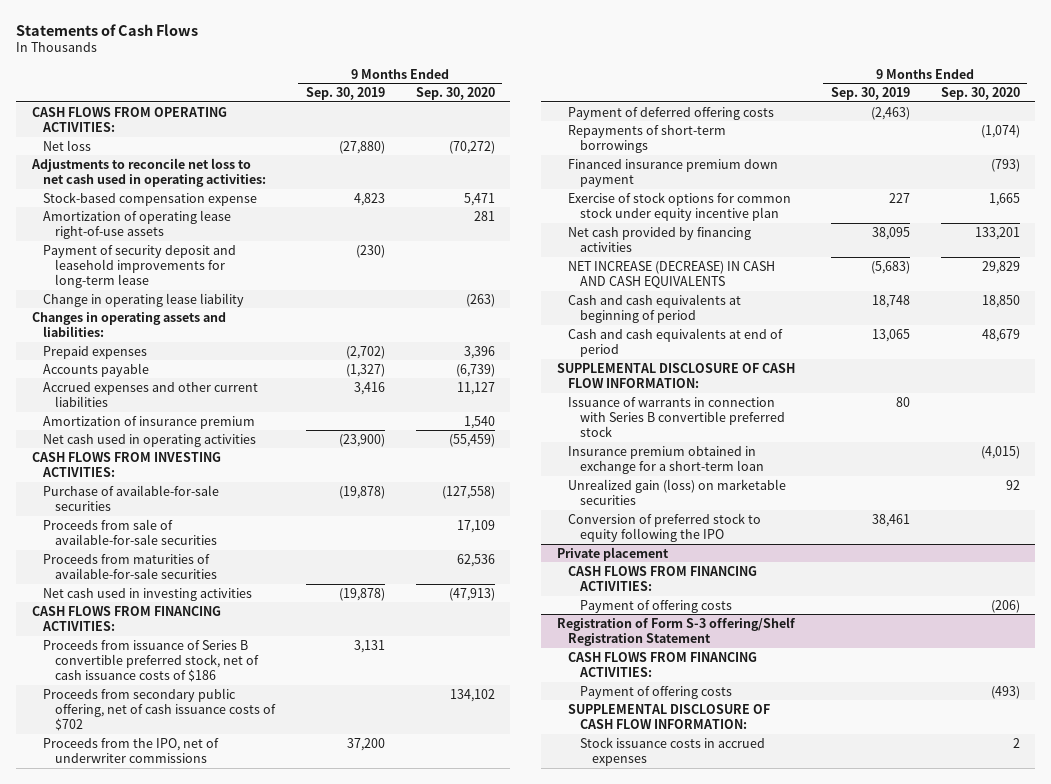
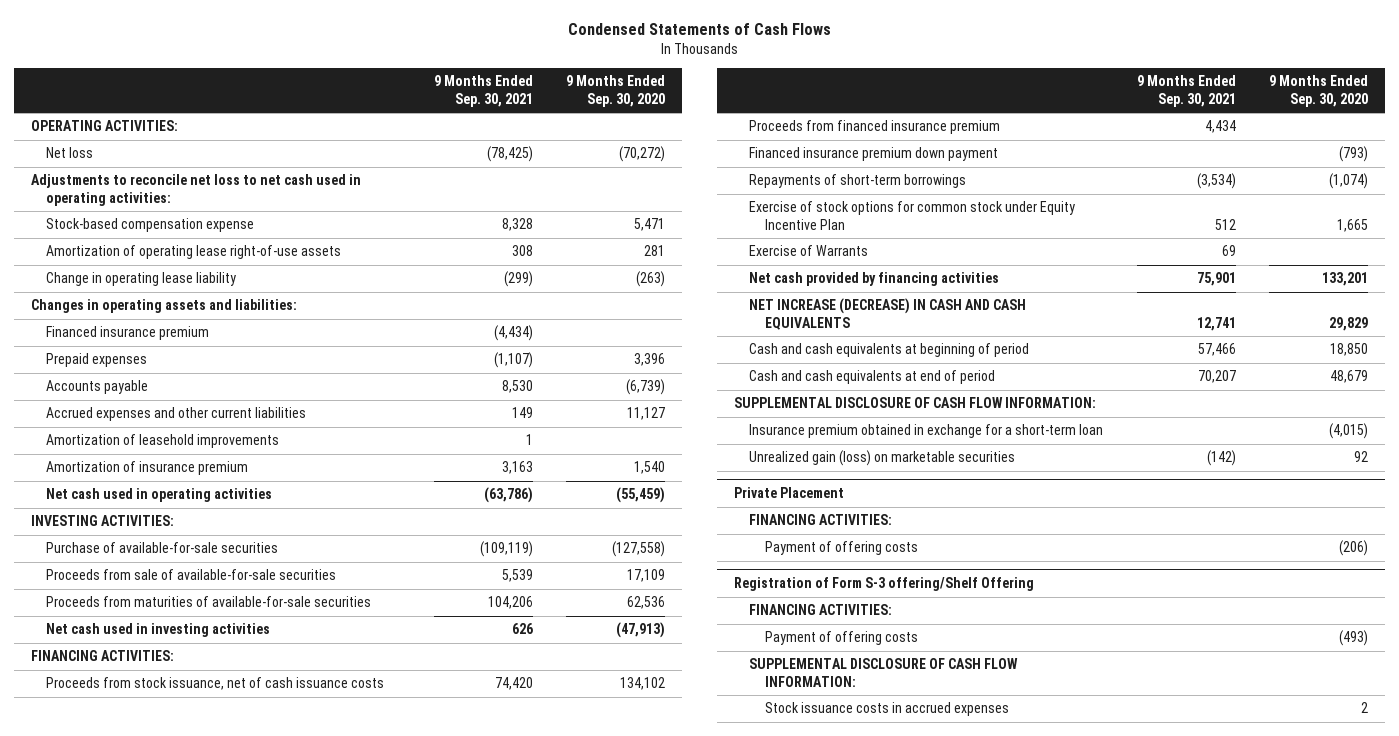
[16,23,199,36] Statements of Cash Flows -> [567,23,831,36] Condensed Statements of Cash Flows
[305,87,385,101] Sep. 30, 2019 -> none
none -> [433,75,533,108] 9 Months Ended Sep. 30, 2021
[31,106,227,133] CASH FLOWS FROM OPERATING ACTIVITIES: -> [30,120,178,132] OPERATING ACTIVITIES:
[43,244,237,289] Payment of security deposit and leasehold improvements for long-term lease -> none
none -> [46,326,210,341] Financed insurance premium
none -> [46,434,280,449] Amortization of leasehold improvements
[31,451,221,478] CASH FLOWS FROM INVESTING ACTIVITIES: -> [30,515,174,527] INVESTING ACTIVITIES:
[43,639,260,683] Proceeds from issuance of Series B convertible preferred stock, net of cash issuance costs of $186 -> none
[43,737,220,764] Proceeds from the IPO, net of underwriter commissions -> none
[568,106,775,120] Payment of deferred offering costs -> none
[31,605,221,632] CASH FLOWS FROM FINANCING ACTIVITIES: -> [30,650,174,662] FINANCING ACTIVITIES:
[43,687,277,732] Proceeds from secondary public offering, net of cash issuance costs of $702 -> [46,677,385,691] Proceeds from stock issuance, net of cash issuance costs
none -> [749,120,1001,135] Proceeds from financed insurance premium
[568,124,727,154] Repayments of short-term borrowings -> [749,174,967,189] Repayments of short-term borrowings
[568,191,792,222] Exercise of stock options for common stock under equity incentive plan -> [749,201,1076,231] Exercise of stock options for common stock under Equity Incentive Plan
none -> [749,245,869,257] Exercise of Warrants
[568,396,786,438] Issuance of warrants in connection with Series B convertible preferred stock -> none
[568,512,762,543] Conversion of preferred stock to equity following the IPO -> none
[556,546,669,561] Private placement -> [733,487,844,499] Private Placement
[568,565,758,592] CASH FLOWS FROM FINANCING ACTIVITIES: -> [749,514,893,526] FINANCING ACTIVITIES:
[556,616,796,647] Registration of Form S-3 offering/Shelf Registration Statement -> [733,577,1034,592] Registration of Form S-3 offering/Shelf Offering
[568,651,758,678] CASH FLOWS FROM FINANCING ACTIVITIES: -> [749,604,893,616] FINANCING ACTIVITIES:

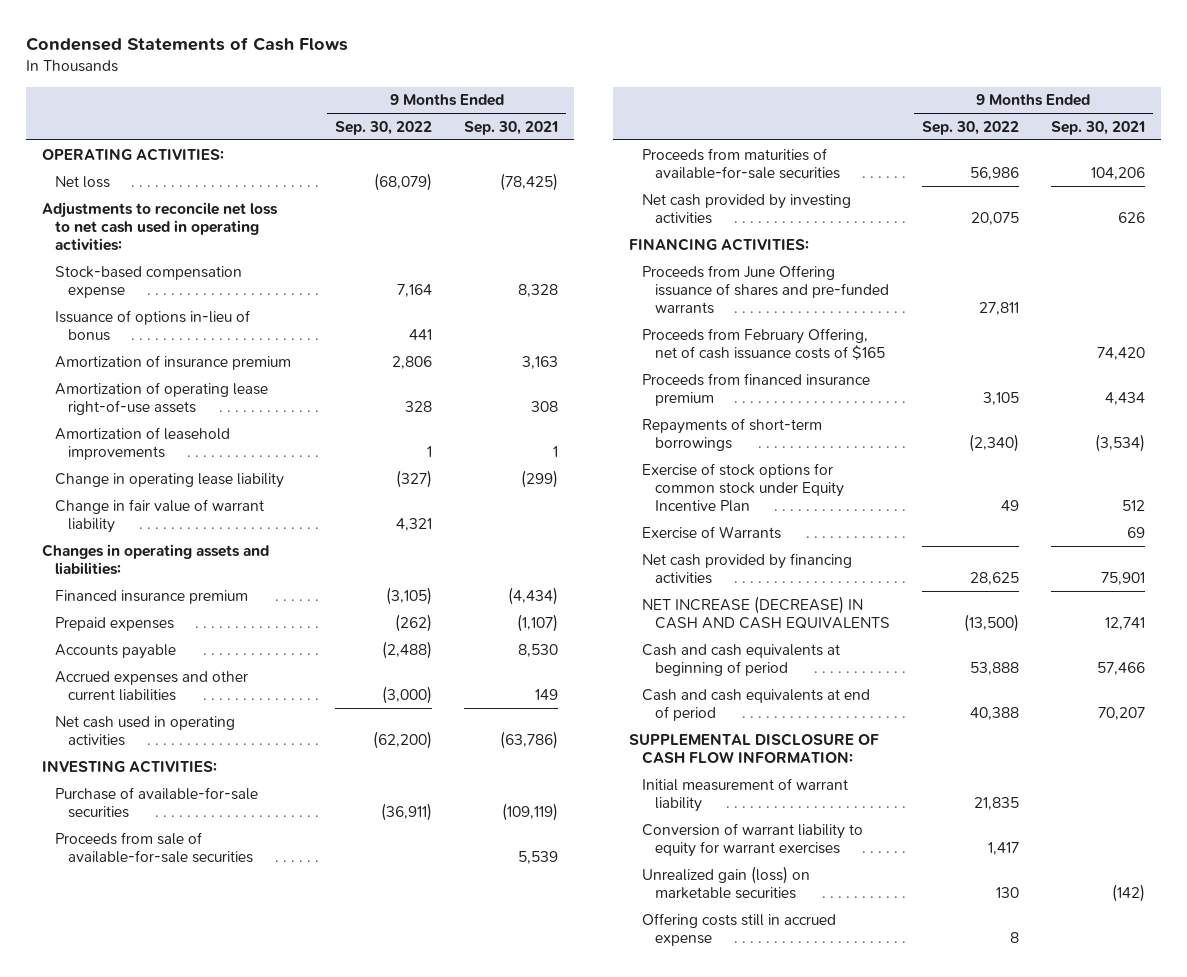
[566,75,666,108] 9 Months Ended Sep. 30, 2020 -> none
none -> [335,120,433,135] Sep. 30, 2022
none -> [55,309,251,341] Issuance of options in-lieu of bonus
[46,461,249,476] Amortization of insurance premium -> [55,354,292,370] Amortization of insurance premium
[46,434,280,449] Amortization of leasehold improvements -> [55,426,231,460] Amortization of leasehold improvements
none -> [55,498,265,533] Change in fair value of warrant liability
[46,623,271,638] Net cash used in investing activities -> [641,193,851,224] Net cash provided by investing activities
none -> [641,264,889,315] Proceeds from June Offering issuance of shares and pre-funded warrants
[46,677,385,691] Proceeds from stock issuance, net of cash issuance costs -> [641,327,885,360] Proceeds from February Offering, net of cash issuance costs of $165
[749,147,999,162] Financed insurance premium down payment -> none
[749,424,1104,439] Insurance premium obtained in exchange for a short-term loan -> none
none -> [641,777,848,812] Initial measurement of warrant liability
none -> [641,822,863,857] Conversion of warrant liability to equity for warrant exercises
[733,487,844,499] Private Placement -> none
[749,514,893,526] FINANCING ACTIVITIES: -> none
[764,541,918,556] Payment of offering costs -> none
[733,577,1034,592] Registration of Form S-3 offering/Shelf Offering -> none
[749,604,893,616] FINANCING ACTIVITIES: -> none
[764,631,918,646] Payment of offering costs -> none
[749,658,1019,688] SUPPLEMENTAL DISCLOSURE OF CASH FLOW INFORMATION: -> none
[764,702,1009,717] Stock issuance costs in accrued expenses -> [641,912,836,946] Offering costs still in accrued expense

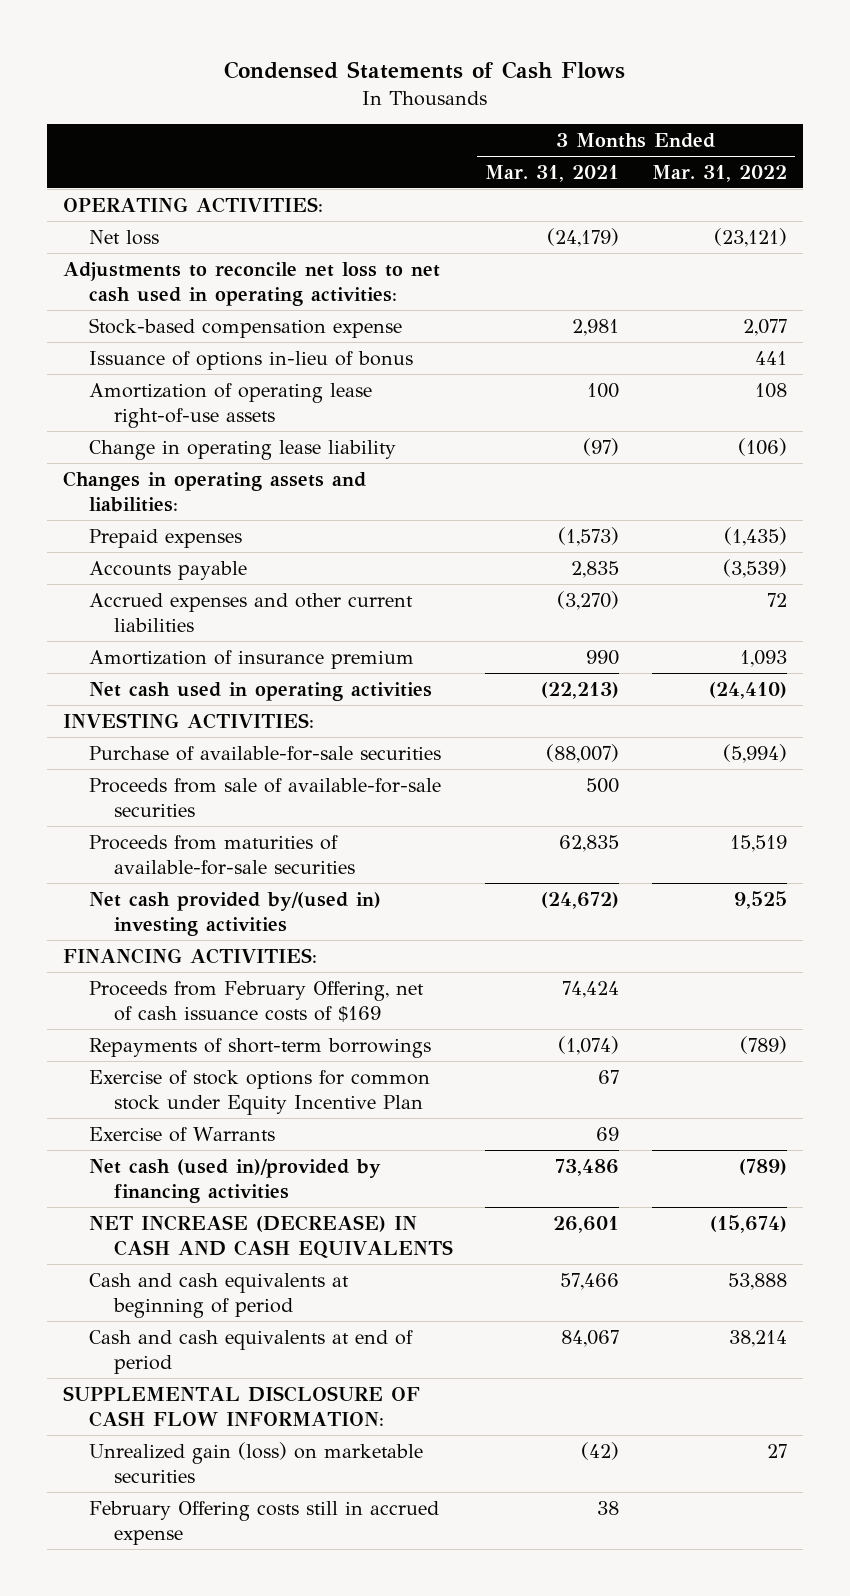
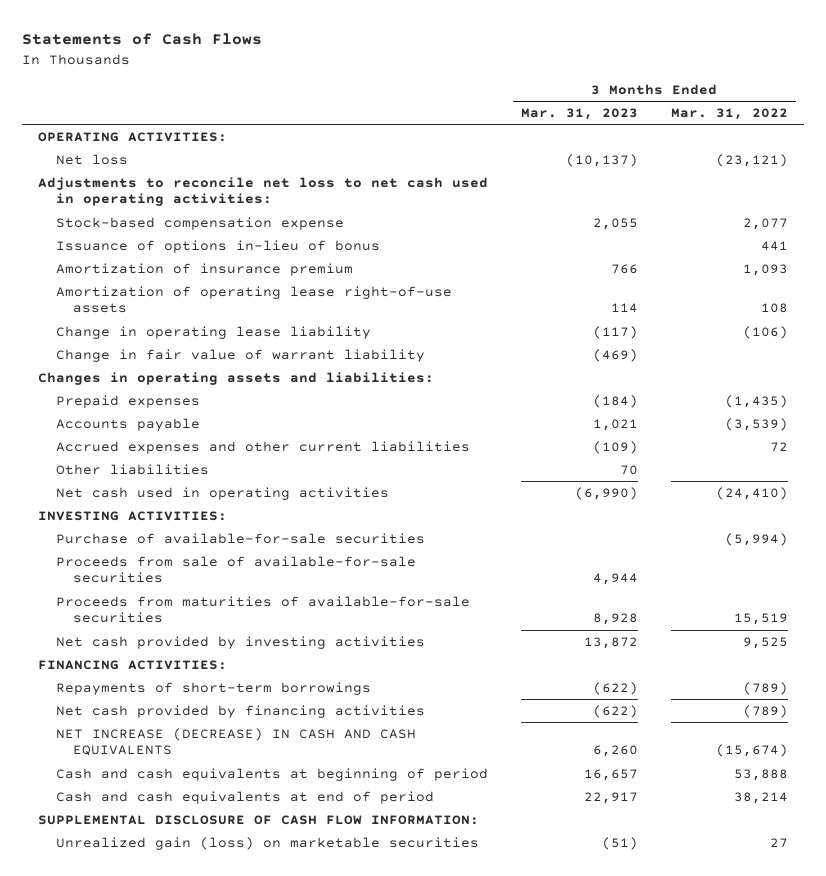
[223,60,625,79] Condensed Statements of Cash Flows -> [21,33,262,46] Statements of Cash Flows
[485,164,620,182] Mar. 31, 2021 -> none
none -> [520,107,638,120] Mar. 31, 2023
[88,649,414,669] Amortization of insurance premium -> [55,262,353,276] Amortization of insurance premium
none -> [55,348,425,362] Change in fair value of warrant liability
none -> [55,463,209,475] Other liabilities
[88,891,381,936] Net cash provided by/(used in) investing activities -> [55,635,425,649] Net cash provided by investing activities
[88,980,424,1022] Proceeds from February Offering, net of cash issuance costs of $169 -> none
[88,1069,430,1115] Exercise of stock options for common stock under Equity Incentive Plan -> none
[88,1126,275,1142] Exercise of Warrants -> none
[88,1158,381,1203] Net cash (used in)/provided by financing activities -> [55,704,425,718] Net cash provided by financing activities
[88,1500,439,1545] February Offering costs still in accrued expense -> none

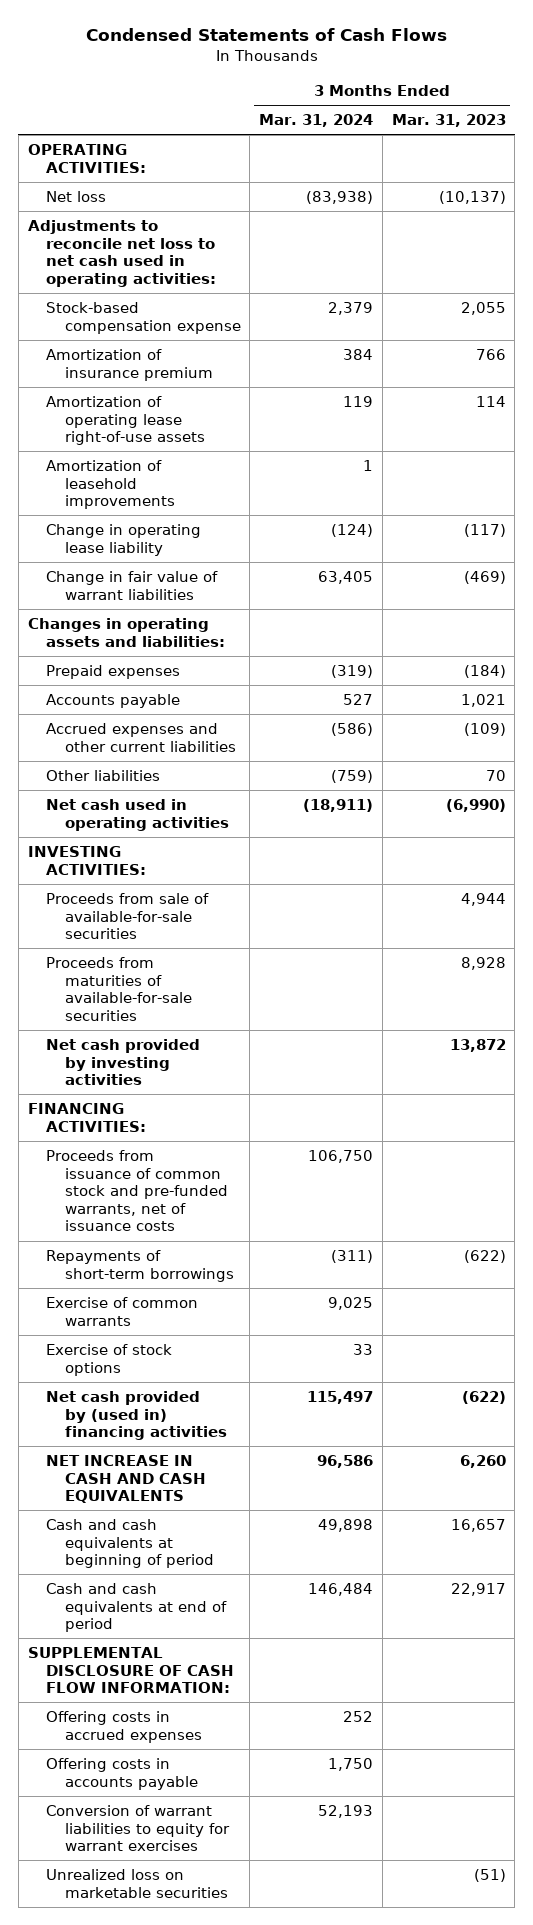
[21,33,262,46] Statements of Cash Flows -> [85,28,447,42] Condensed Statements of Cash Flows
[670,107,788,120] Mar. 31, 2022 -> none
none -> [259,113,374,127] Mar. 31, 2024
[55,239,380,253] Issuance of options in-lieu of bonus -> none
none -> [46,459,175,510] Amortization of leasehold improvements
[55,348,425,362] Change in fair value of warrant liability -> [46,570,219,600] Change in fair value of warrant liabilities
[55,532,425,544] Purchase of available-for-sale securities -> none
none -> [46,1149,228,1232] Proceeds from issuance of common stock and pre-funded warrants, net of issuance costs
none -> [46,1296,199,1326] Exercise of common warrants
none -> [46,1343,173,1376] Exercise of stock options
[55,704,425,718] Net cash provided by financing activities -> [46,1390,227,1441] Net cash provided by (used in) financing activities
[55,727,416,757] NET INCREASE (DECREASE) IN CASH AND CASH EQUIVALENTS -> [46,1454,206,1504] NET INCREASE IN CASH AND CASH EQUIVALENTS
none -> [46,1710,202,1743] Offering costs in accrued expenses
none -> [46,1757,198,1790] Offering costs in accounts payable
none -> [46,1804,230,1852] Conversion of warrant liabilities to equity for warrant exercises
[55,836,479,850] Unrealized gain (loss) on marketable securities -> [46,1868,228,1898] Unrealized loss on marketable securities

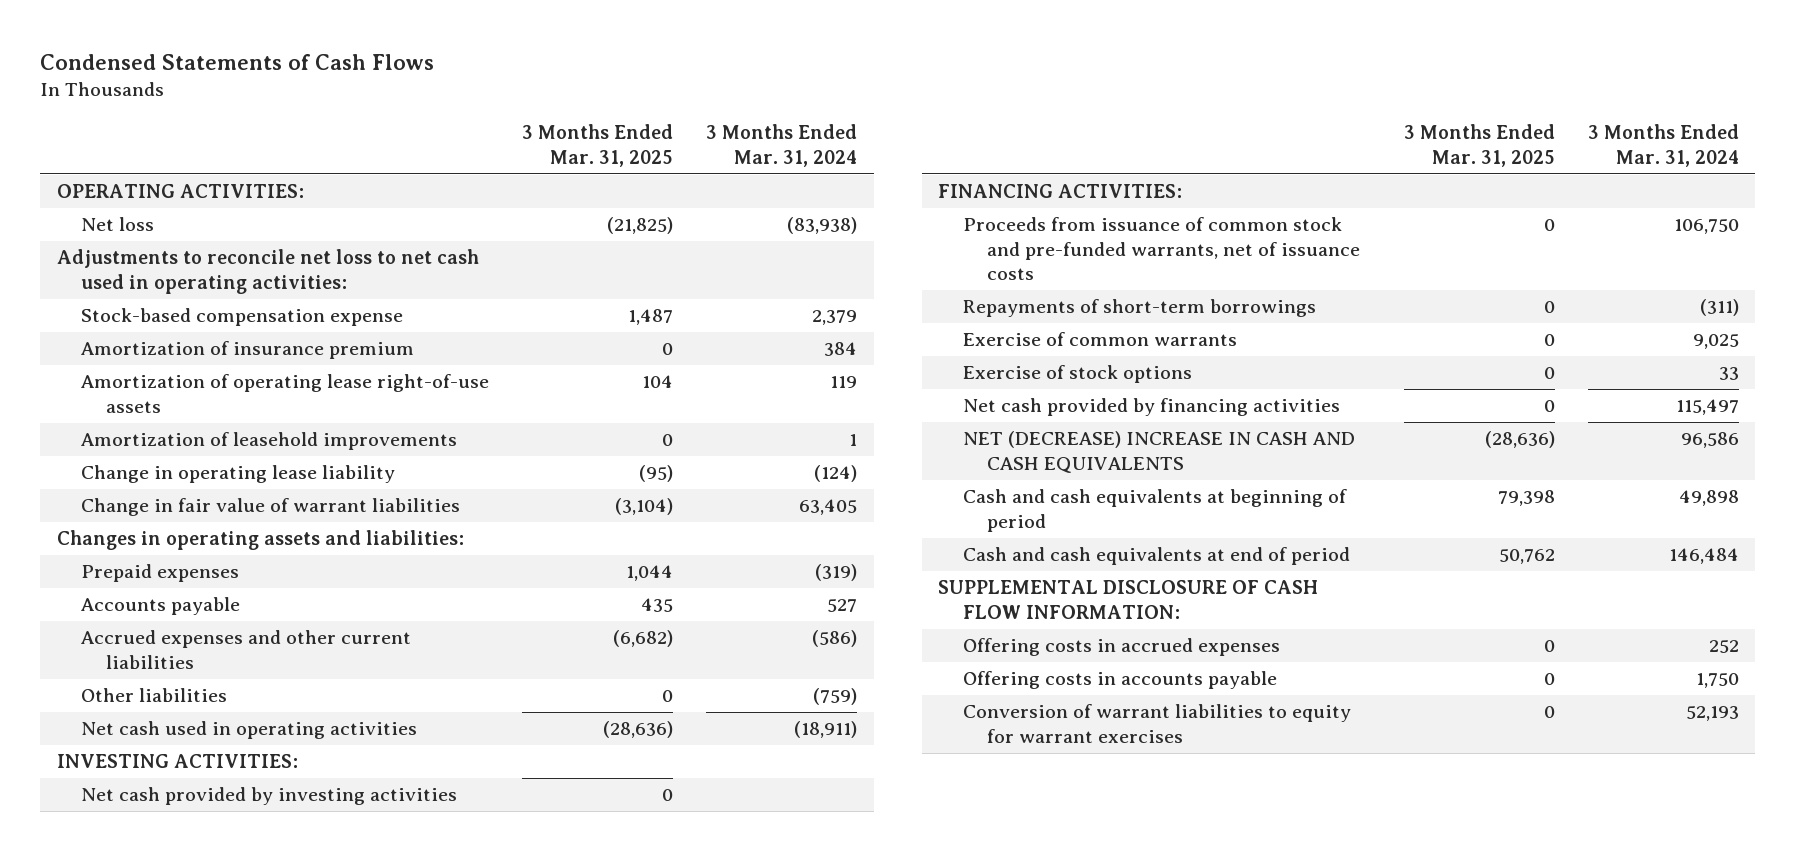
[391,113,506,127] Mar. 31, 2023 -> none
none -> [522,124,674,167] 3 Months Ended Mar. 31, 2025
[46,892,210,940] Proceeds from sale of available-for-sale securities -> none
[46,956,192,1021] Proceeds from maturities of available-for-sale securities -> none
[46,1390,227,1441] Net cash provided by (used in) financing activities -> [962,398,1340,417] Net cash provided by financing activities
[46,1454,206,1504] NET INCREASE IN CASH AND CASH EQUIVALENTS -> [962,431,1355,473] NET (DECREASE) INCREASE IN CASH AND CASH EQUIVALENTS
[46,1868,228,1898] Unrealized loss on marketable securities -> none

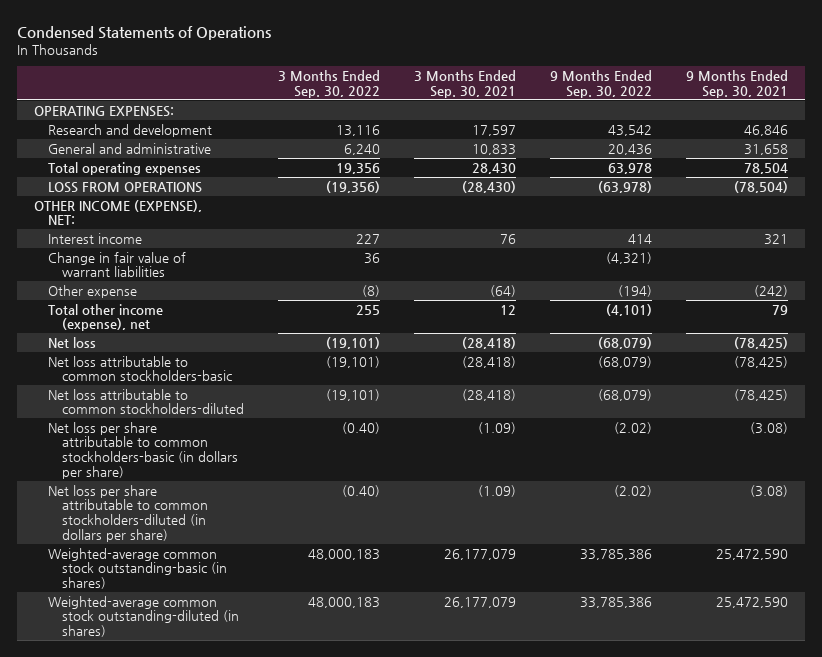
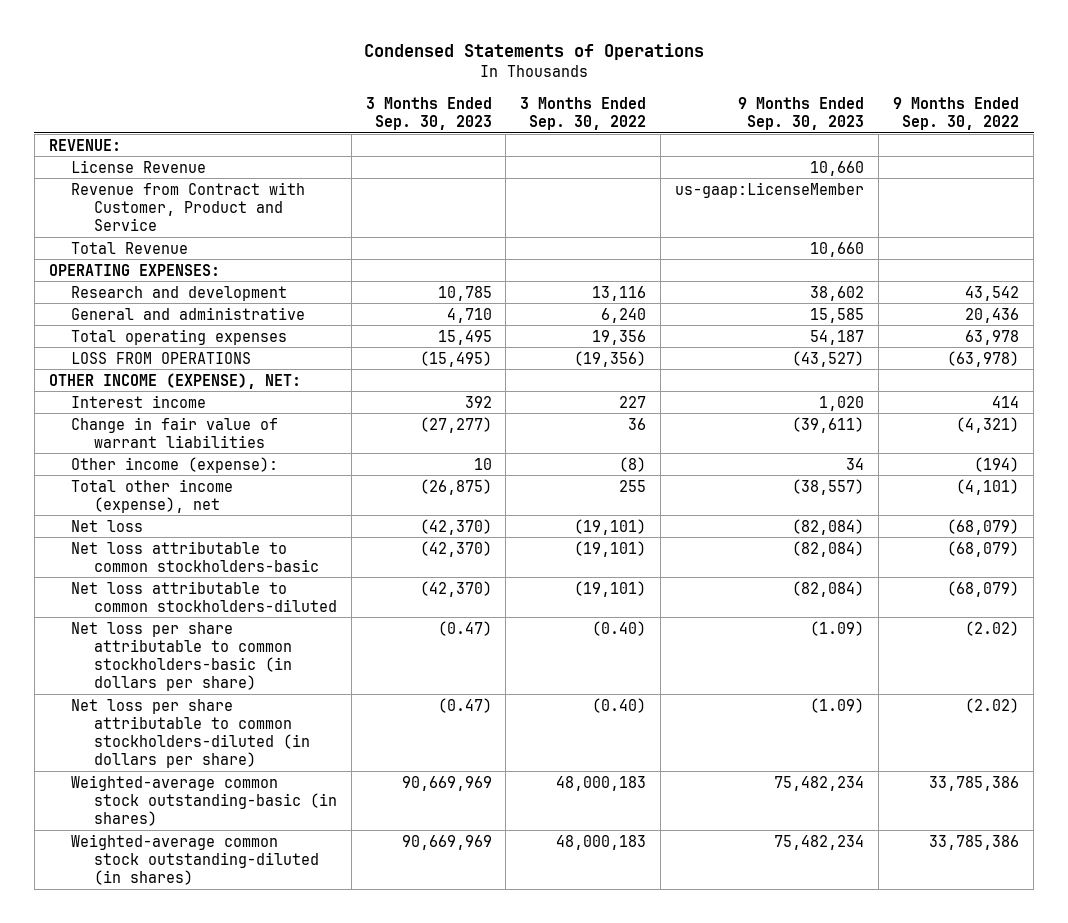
[414,70,517,98] 3 Months Ended Sep. 30, 2021 -> none
[686,70,789,98] 9 Months Ended Sep. 30, 2021 -> none
none -> [365,96,492,130] 3 Months Ended Sep. 30, 2023
none -> [738,96,865,130] 9 Months Ended Sep. 30, 2023
none -> [48,138,121,151] REVENUE:
none -> [71,159,207,173] License Revenue
none -> [71,181,306,231] Revenue from Contract with Customer, Product and Service
none -> [71,241,189,254] Total Revenue
[47,284,137,298] Other expense -> [71,456,279,473] Other income (expense):

